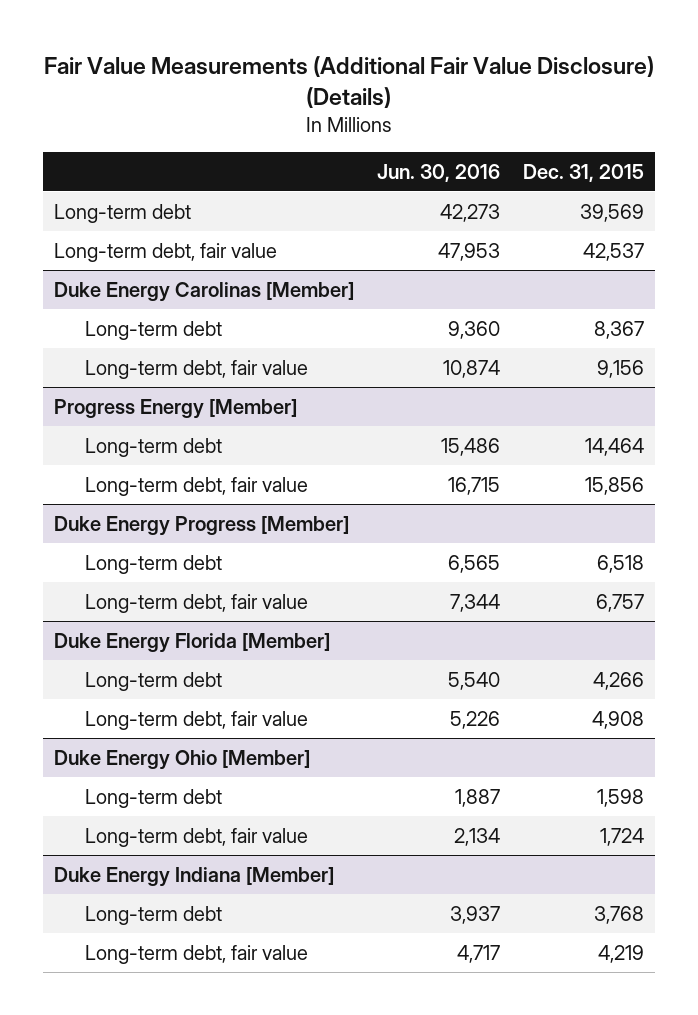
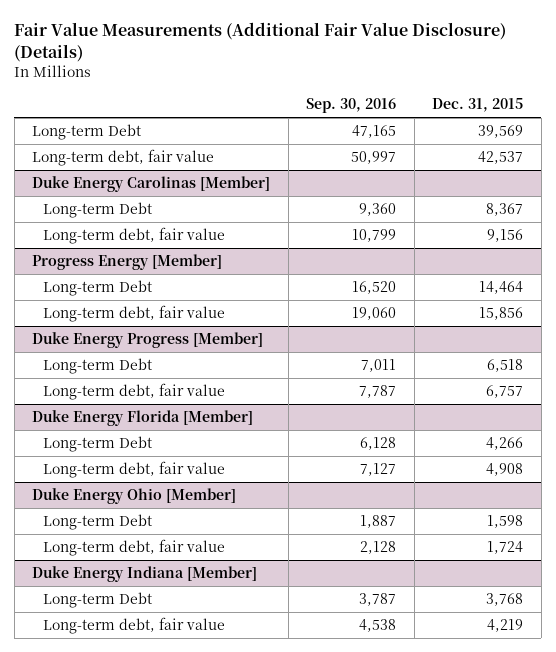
[377,163,501,182] Jun. 30, 2016 -> none
none -> [306,98,397,114] Sep. 30, 2016
[54,203,192,223] Long-term debt -> [32,123,142,140] Long-term Debt
[84,320,222,340] Long-term debt -> [43,201,153,218] Long-term Debt
[84,437,222,457] Long-term debt -> [43,279,153,296] Long-term Debt
[84,554,222,574] Long-term debt -> [43,357,153,374] Long-term Debt
[84,671,222,691] Long-term debt -> [43,435,153,452] Long-term Debt
[84,788,222,808] Long-term debt -> [43,513,153,530] Long-term Debt
[84,905,222,925] Long-term debt -> [43,591,153,608] Long-term Debt

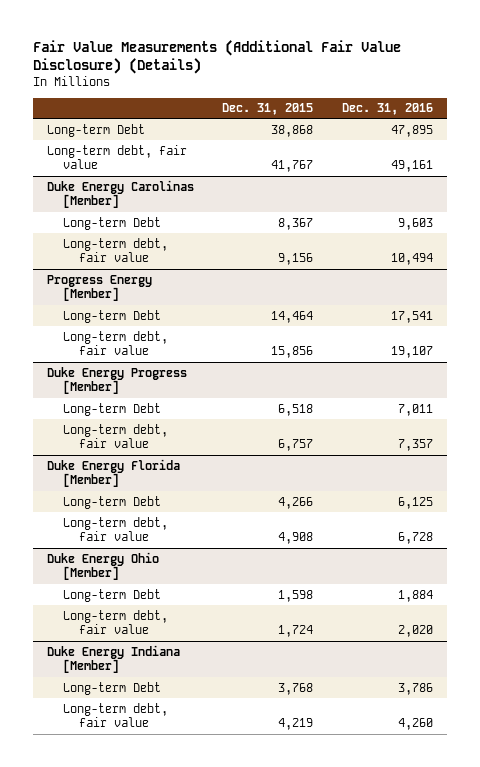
[306,98,397,114] Sep. 30, 2016 -> none
none -> [341,103,433,116] Dec. 31, 2016
[478,124,524,138] 39,569 -> [271,124,314,137] 38,868
[478,150,524,164] 42,537 -> [271,160,314,173] 41,767

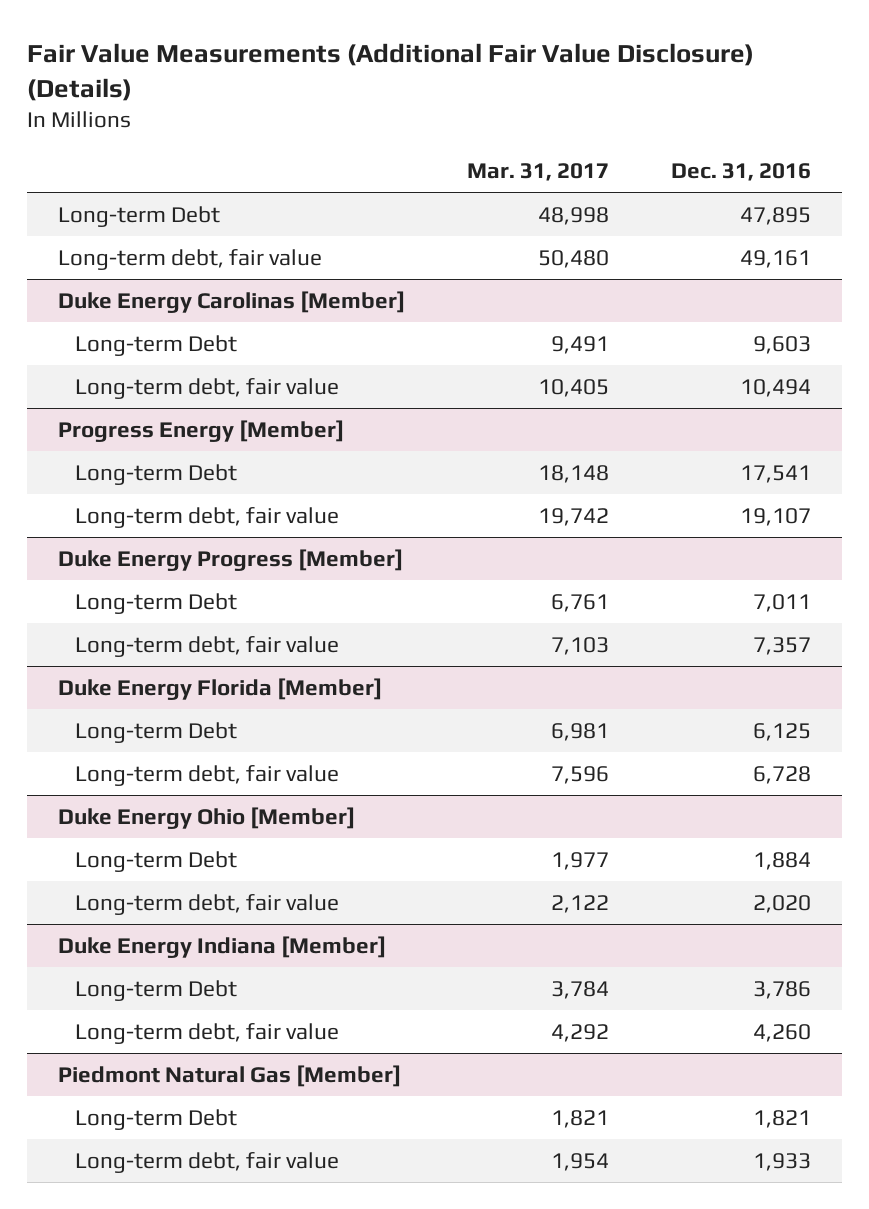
[222,103,314,116] Dec. 31, 2015 -> none
none -> [467,163,610,182] Mar. 31, 2017
none -> [58,1064,402,1087] Piedmont Natural Gas [Member]
none -> [75,1108,238,1130] Long-term Debt
none -> [75,1151,340,1173] Long-term debt, fair value

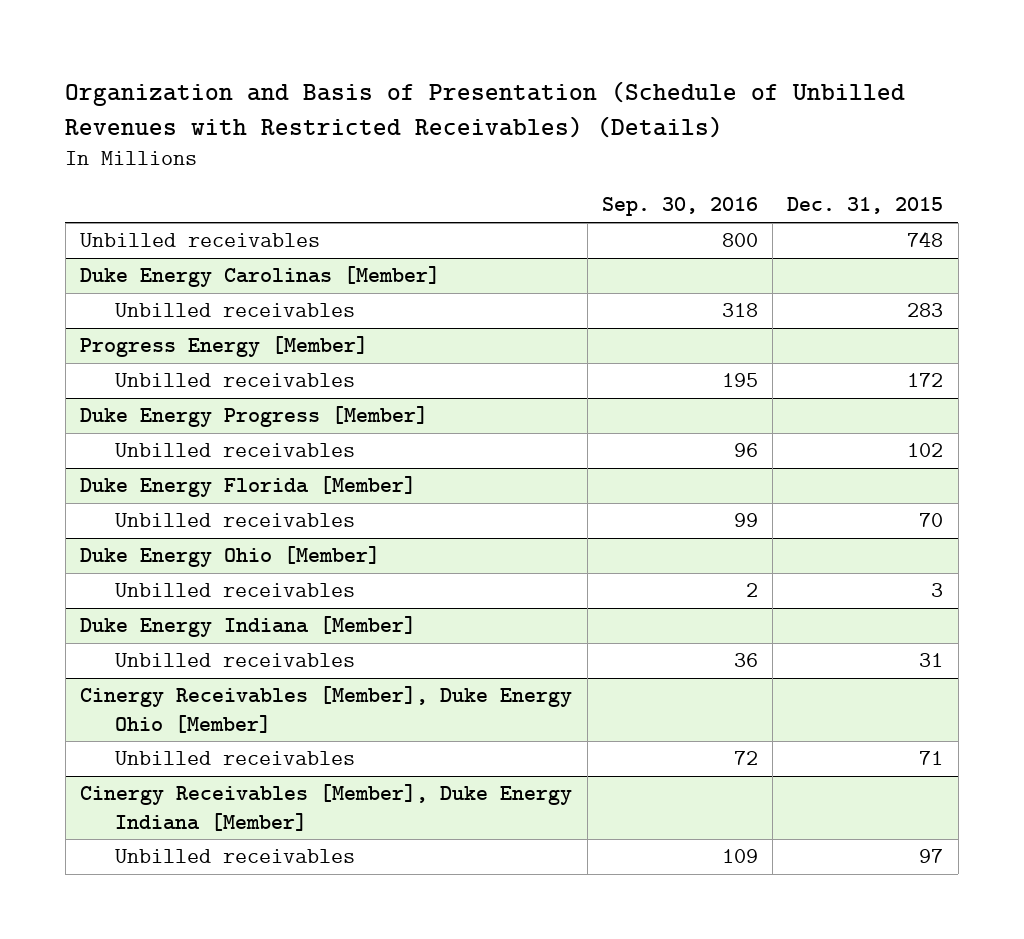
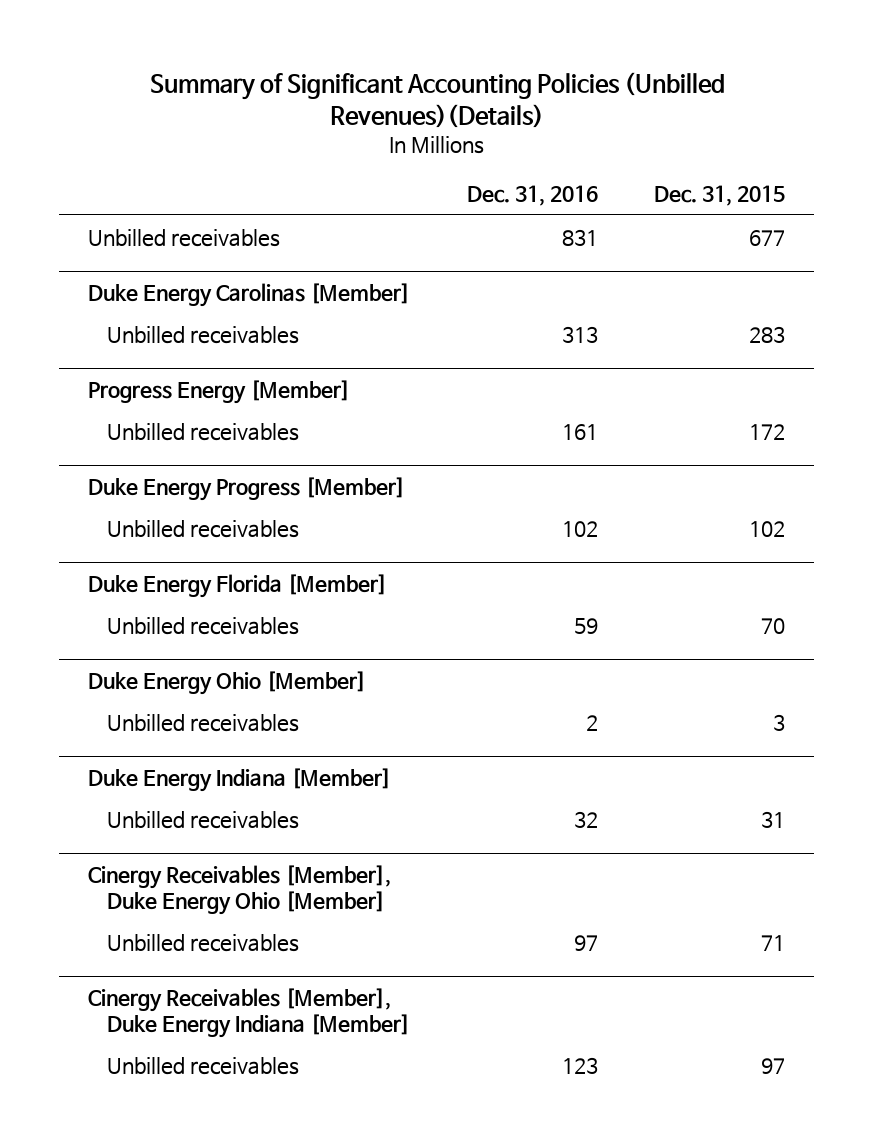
[65,81,906,138] Organization and Basis of Presentation (Schedule of Unbilled Revenues with Restricted Receivables) (Details) -> [149,71,725,128] Summary of Significant Accounting Policies (Unbilled Revenues)(Details)
[601,197,758,217] Sep. 30, 2016 -> none
none -> [466,185,598,207] Dec. 31, 2016
[907,231,944,248] 748 -> [749,229,786,246] 677

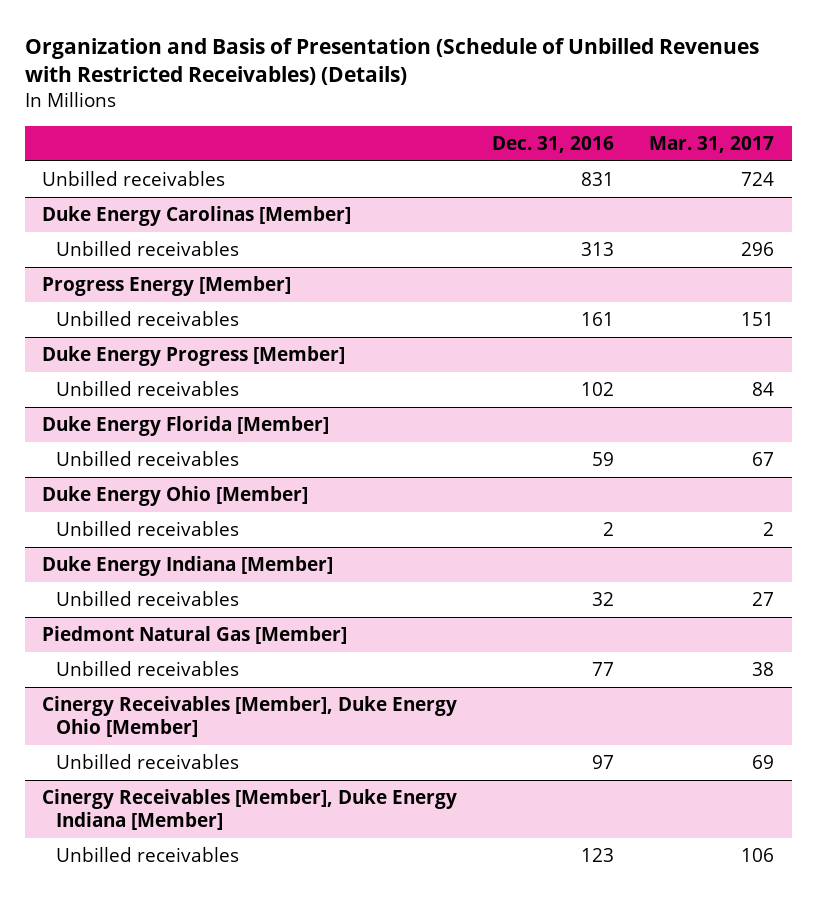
[149,71,725,128] Summary of Significant Accounting Policies (Unbilled Revenues)(Details) -> [24,37,759,86] Organization and Basis of Presentation (Schedule of Unbilled Revenues with Restricted Receivables) (Details)
[654,185,786,207] Dec. 31, 2015 -> none
none -> [649,135,775,153] Mar. 31, 2017
none -> [42,626,348,645] Piedmont Natural Gas [Member]
none -> [56,661,240,677] Unbilled receivables

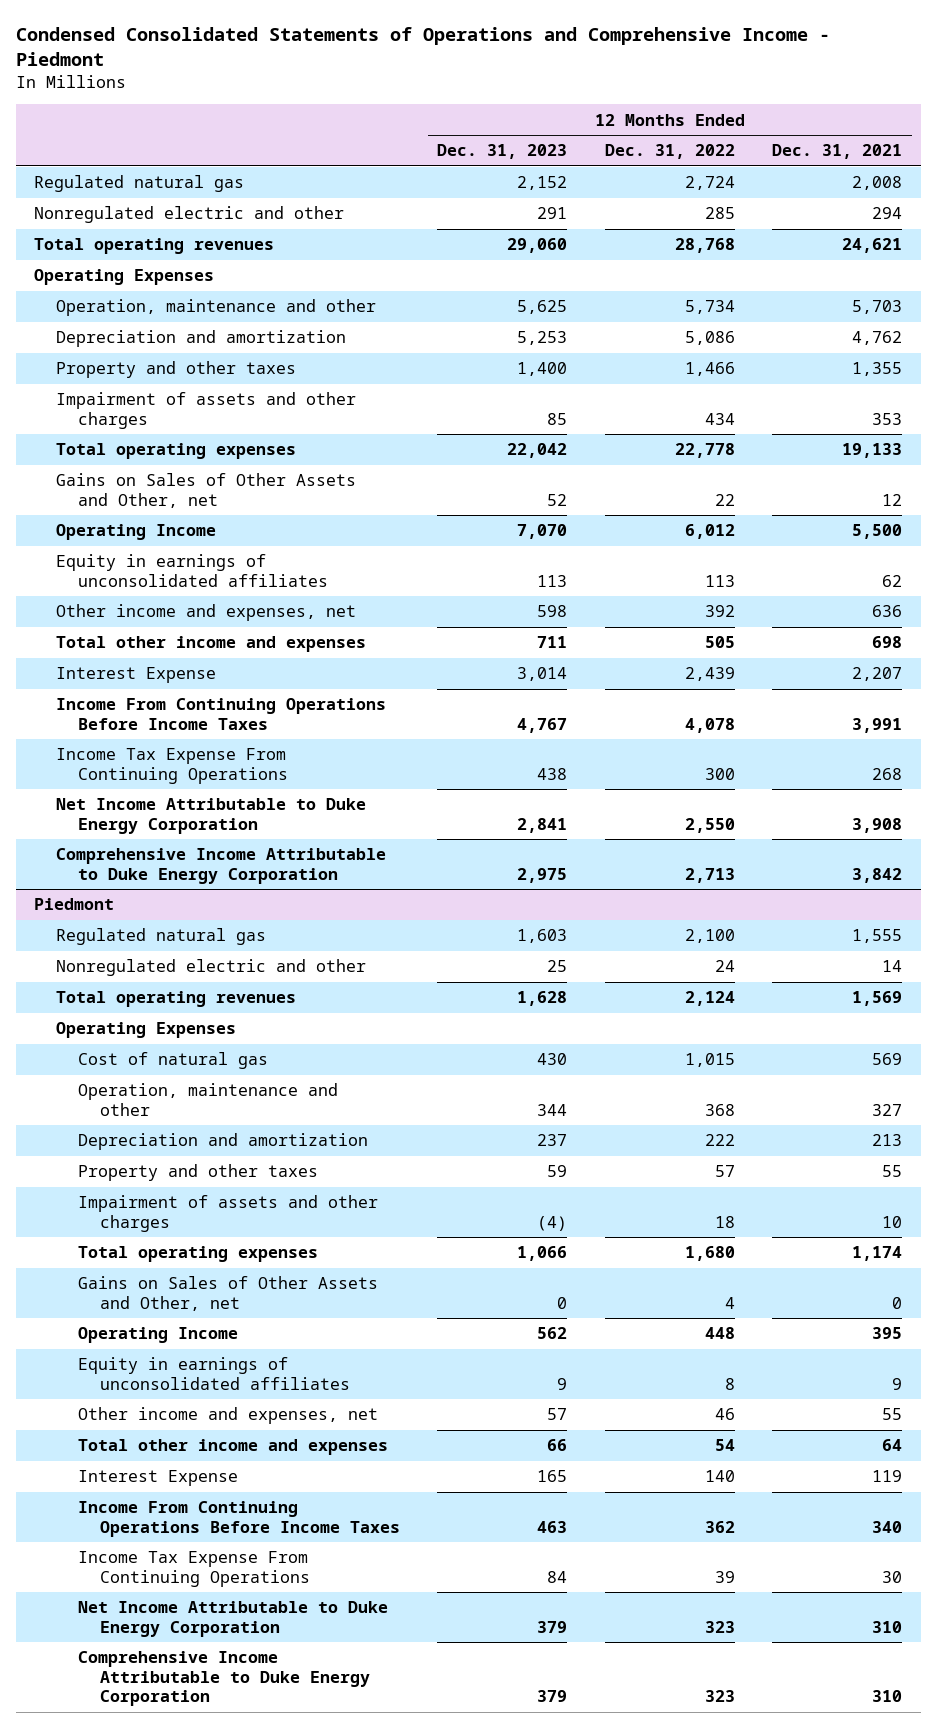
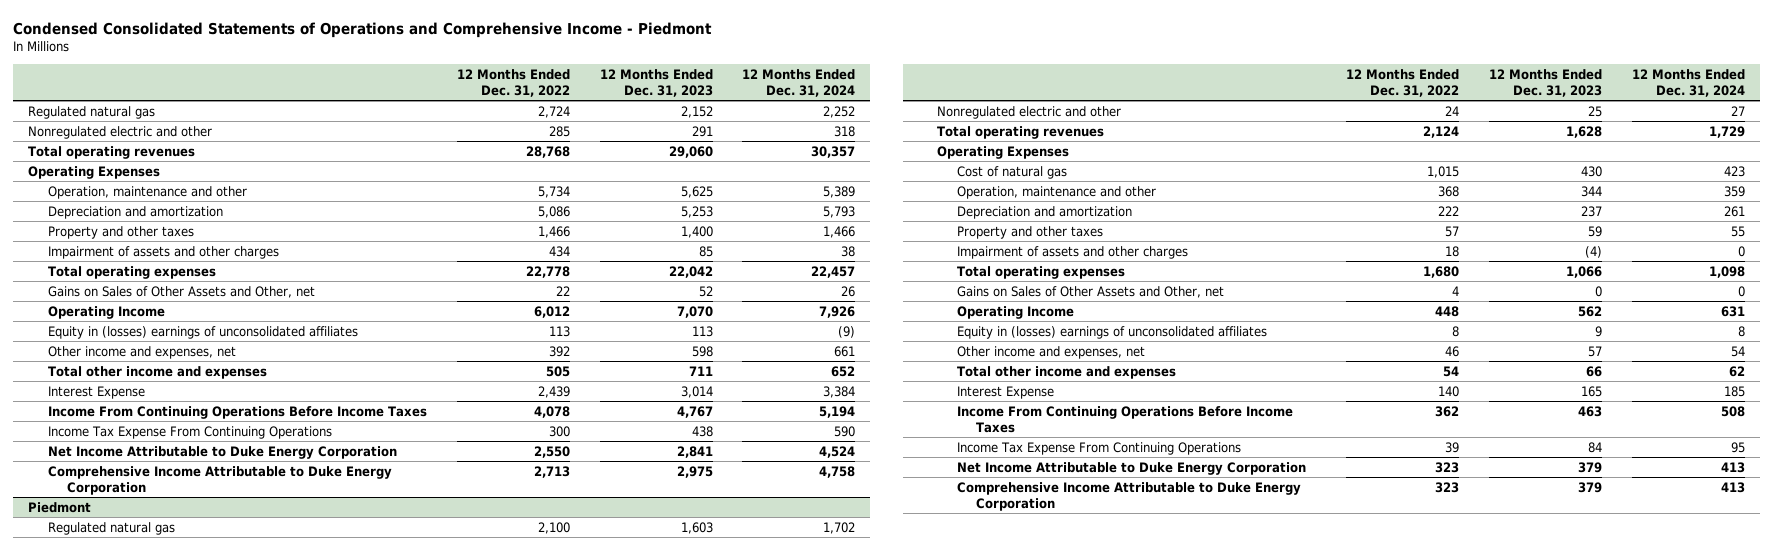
[772,144,903,160] Dec. 31, 2021 -> none
none -> [742,69,856,98] 12 Months Ended Dec. 31, 2024
[56,554,328,587] Equity in earnings of unconsolidated affiliates -> [47,325,358,339] Equity in (losses) earnings of unconsolidated affiliates
[77,1357,350,1390] Equity in earnings of unconsolidated affiliates -> [956,325,1267,339] Equity in (losses) earnings of unconsolidated affiliates

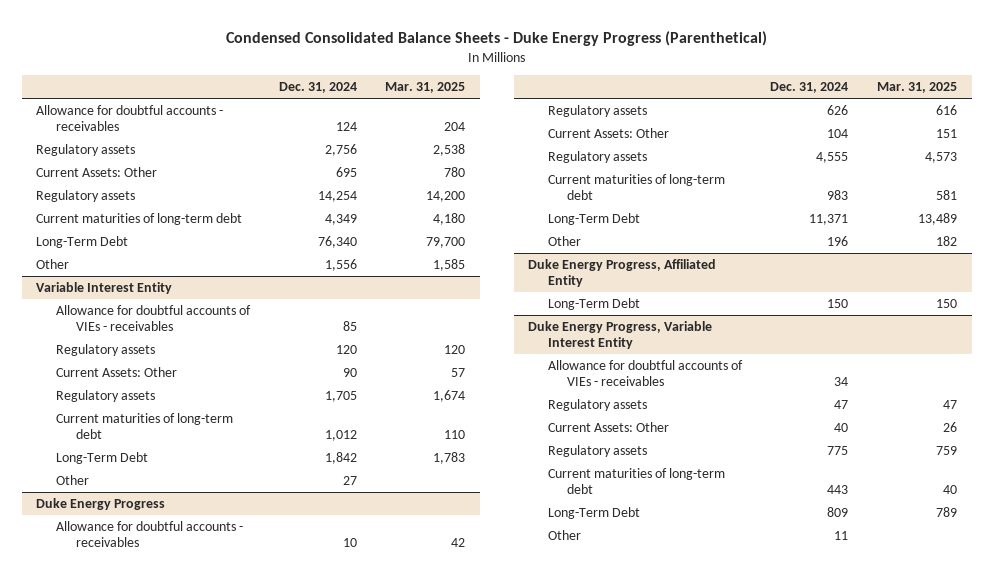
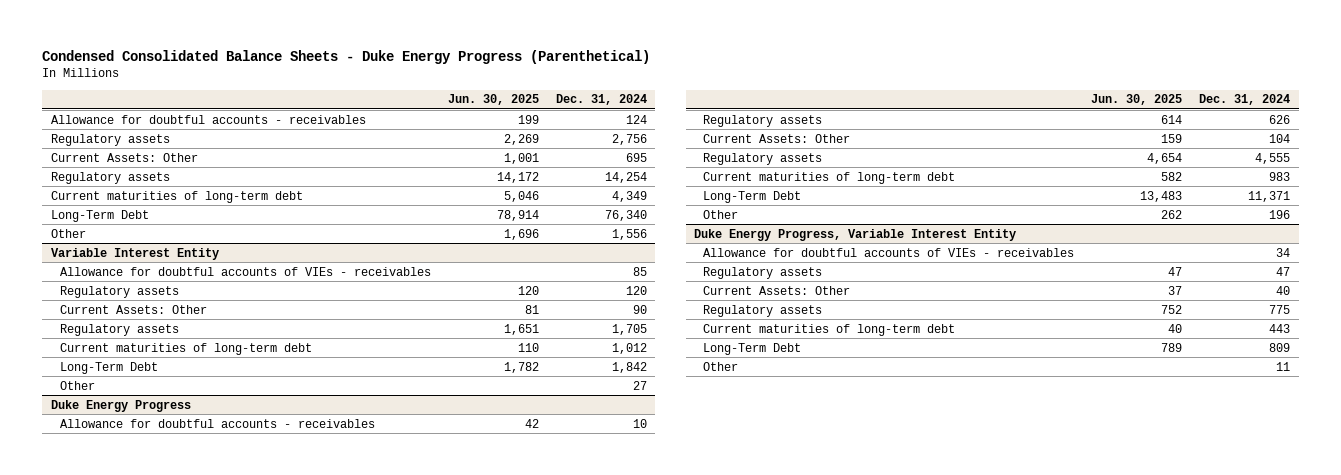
[385,82,466,94] Mar. 31, 2025 -> none
none -> [447,94,539,106] Jun. 30, 2025
[528,258,717,288] Duke Energy Progress, Affiliated Entity -> none
[547,297,640,310] Long-Term Debt -> none

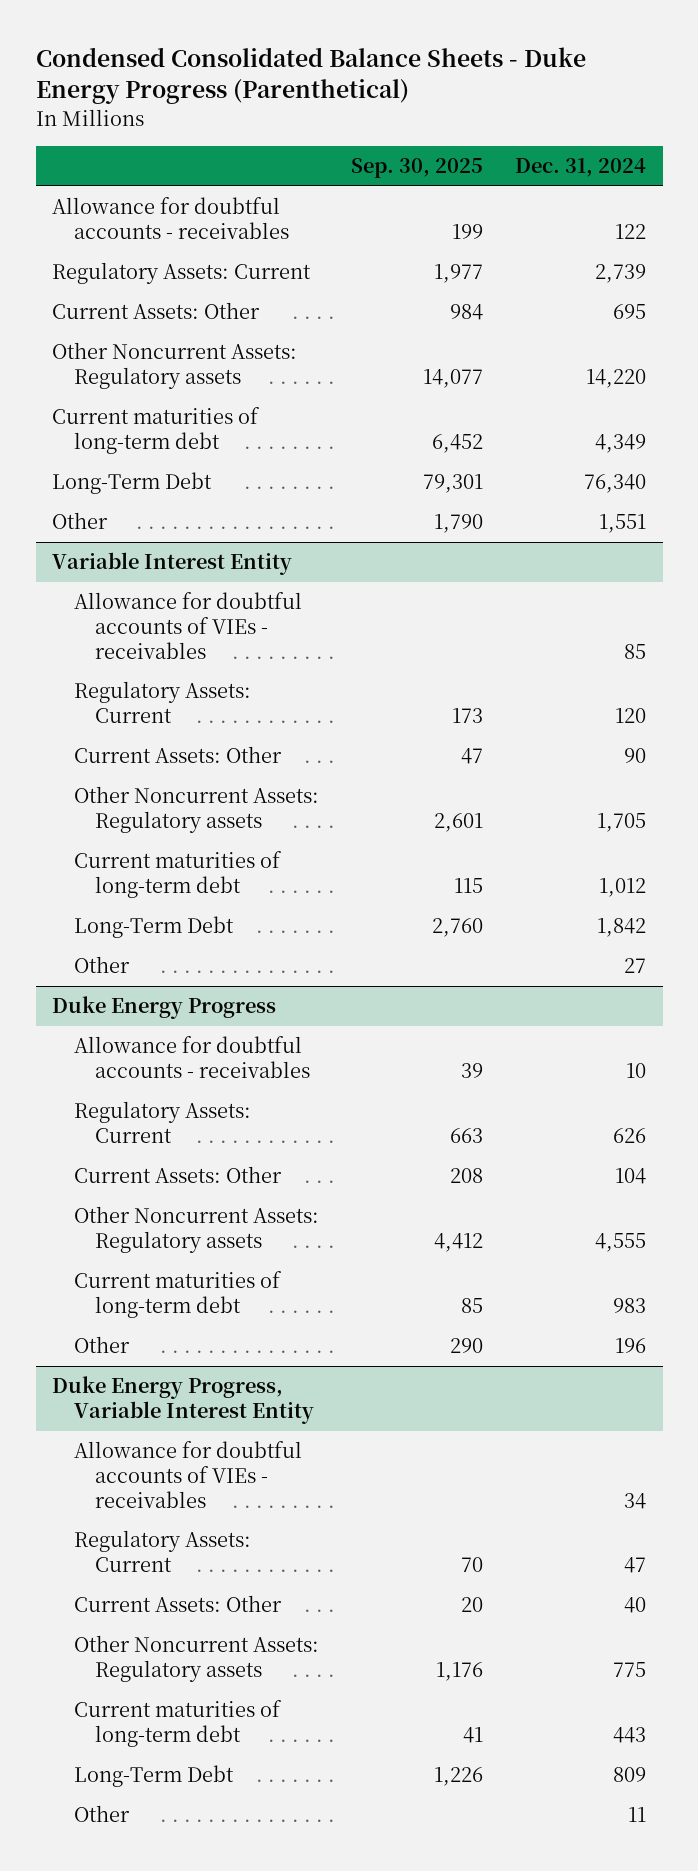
[447,94,539,106] Jun. 30, 2025 -> none
none -> [350,158,483,179] Sep. 30, 2025
[625,114,647,124] 124 -> [615,223,647,239] 122
[50,133,170,146] Regulatory assets -> [51,262,311,285] Regulatory Assets: Current
[611,133,647,145] 2,756 -> [595,264,647,284] 2,739
[50,171,170,184] Regulatory assets -> [51,342,297,389] Other Noncurrent Assets: Regulatory assets
[604,171,647,183] 14,254 -> [586,368,647,388] 14,220
[611,228,647,240] 1,556 -> [599,514,647,534] 1,551
[59,285,179,298] Regulatory assets -> [73,681,251,723] Regulatory Assets: Current
[59,323,179,336] Regulatory assets -> [73,786,319,833] Other Noncurrent Assets: Regulatory assets
[703,114,823,127] Regulatory assets -> [73,1101,251,1143] Regulatory Assets: Current
[703,152,823,165] Regulatory assets -> [73,1206,319,1253] Other Noncurrent Assets: Regulatory assets
[703,190,802,203] Long-Term Debt -> none
[703,266,823,279] Regulatory assets -> [73,1530,251,1572] Regulatory Assets: Current
[703,304,823,317] Regulatory assets -> [73,1635,319,1682] Other Noncurrent Assets: Regulatory assets

